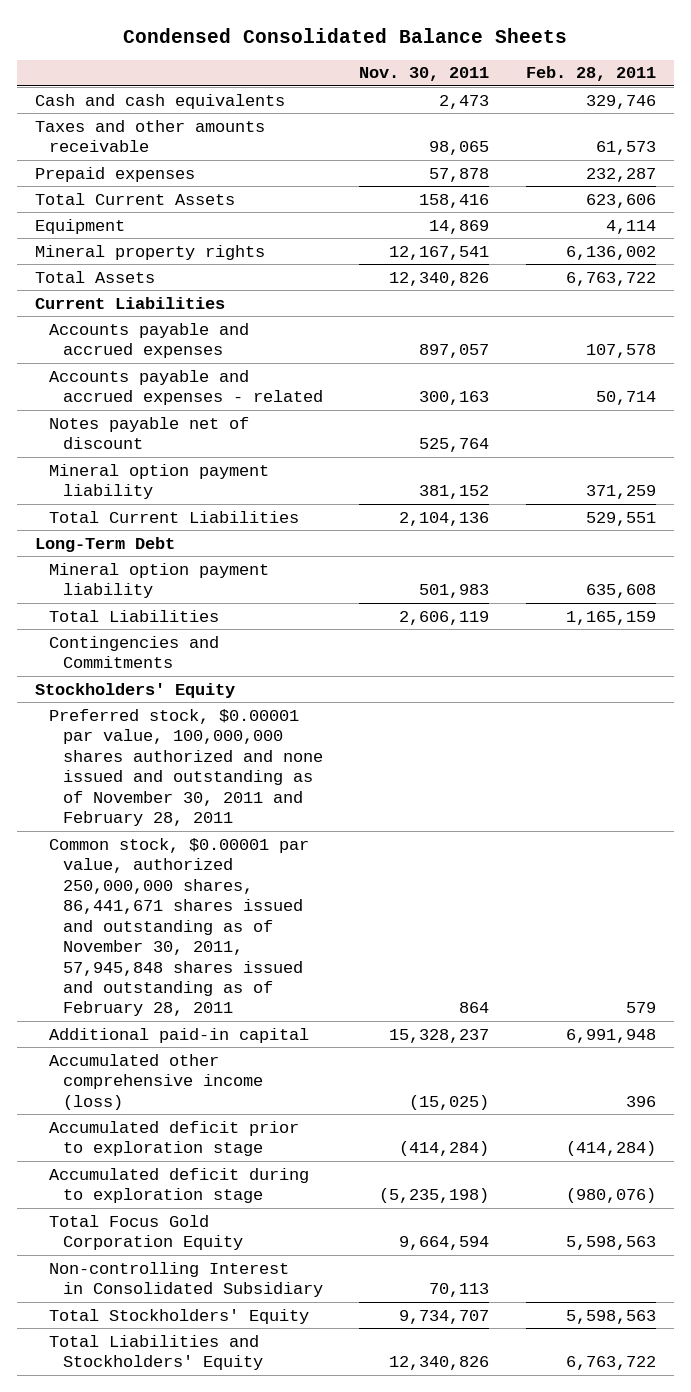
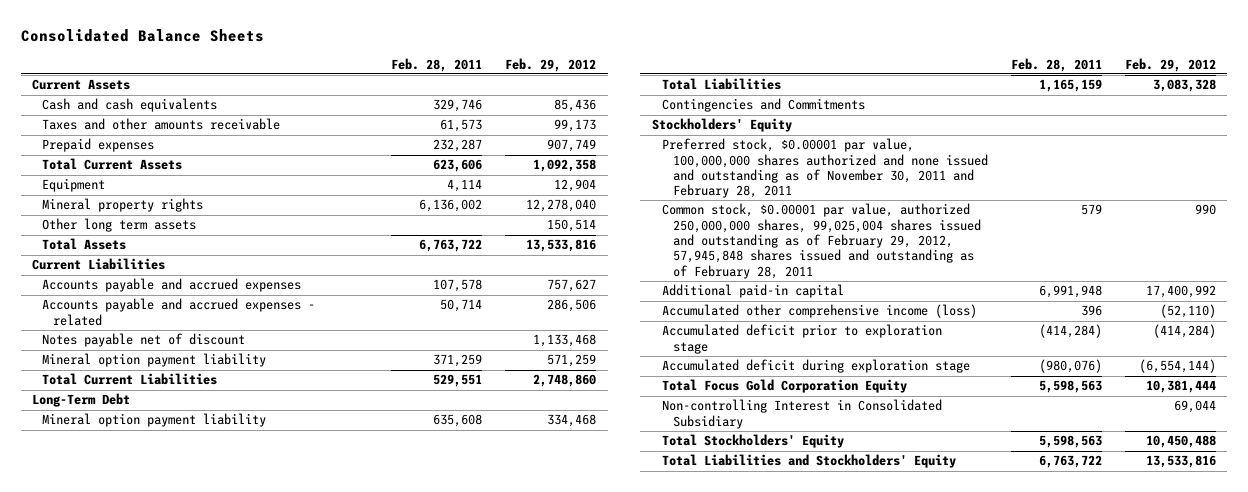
[123,27,568,43] Condensed Consolidated Balance Sheets -> [20,29,264,43] Consolidated Balance Sheets
[359,67,490,82] Nov. 30, 2011 -> none
none -> [504,57,596,72] Feb. 29, 2012
none -> [32,79,131,91] Current Assets
none -> [42,218,197,233] Other long term assets
[48,837,309,1017] Common stock, $0.00001 par value, authorized 250,000,000 shares, 86,441,671 shares issued and outstanding as of November 30, 2011, 57,945,848 shares issued and outstanding as of February 28, 2011 -> [662,203,981,279] Common stock, $0.00001 par value, authorized 250,000,000 shares, 99,025,004 shares issued and outstanding as of February 29, 2012, 57,945,848 shares issued and outstanding as of February 28, 2011
[48,1167,309,1204] Accumulated deficit during to exploration stage -> [662,359,971,374] Accumulated deficit during exploration stage

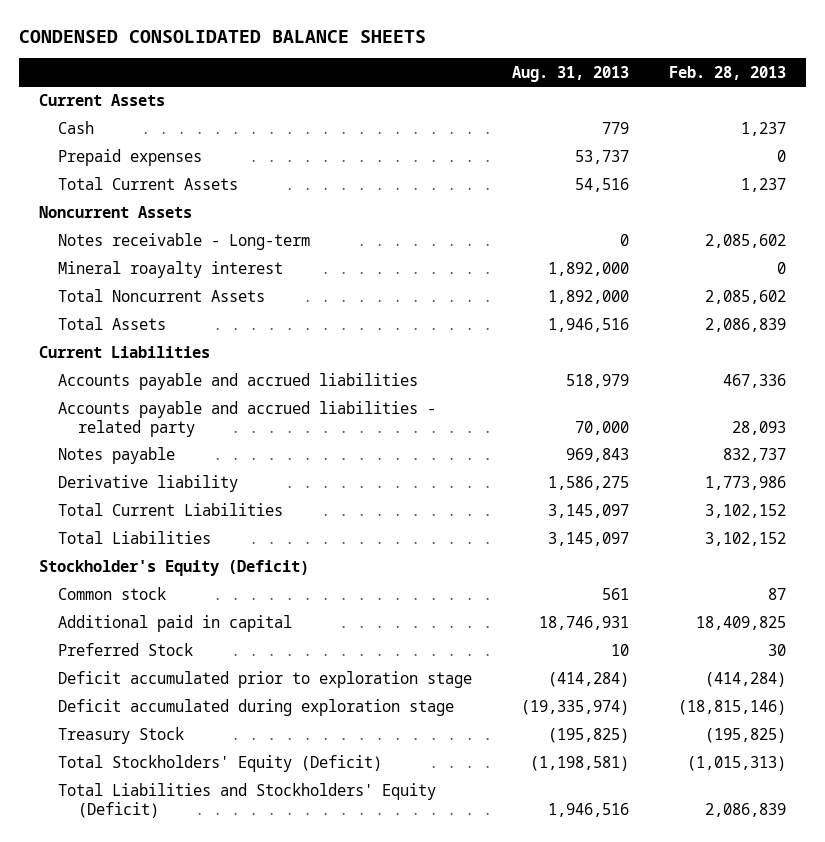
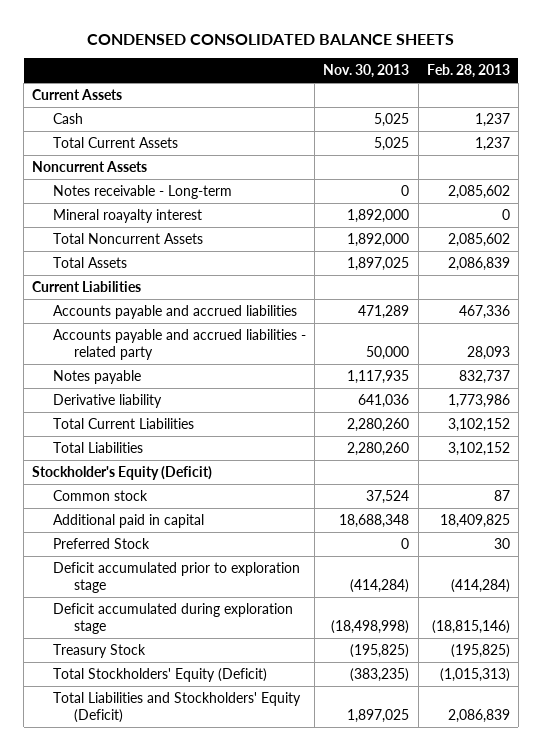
[512,65,630,82] Aug. 31, 2013 -> none
none -> [323,64,410,79] Nov. 30, 2013
[58,149,203,167] Prepaid expenses -> none

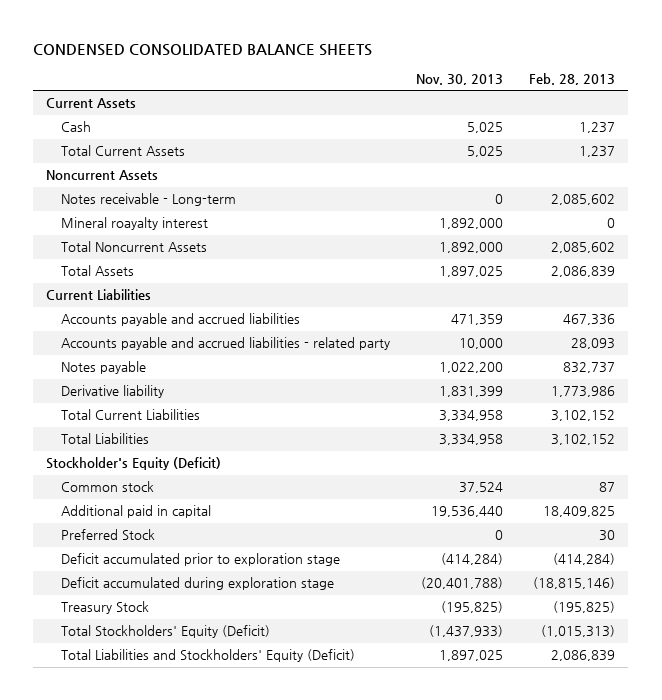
[358,304,410,319] 471,289 -> [451,314,504,326] 471,359
[366,345,410,360] 50,000 -> [459,338,504,350] 10,000
[347,369,410,384] 1,117,935 -> [439,362,504,374] 1,022,200
[358,393,410,408] 641,036 -> [439,386,504,398] 1,831,399
[347,417,410,432] 2,280,260 -> [439,410,504,422] 3,334,958
[347,441,410,456] 2,280,260 -> [439,434,504,446] 3,334,958
[339,513,410,528] 18,688,348 -> [431,506,504,518] 19,536,440
[331,619,410,634] (18,498,998) -> [421,577,504,590] (20,401,788)
[350,667,410,682] (383,235) -> [429,625,504,638] (1,437,933)

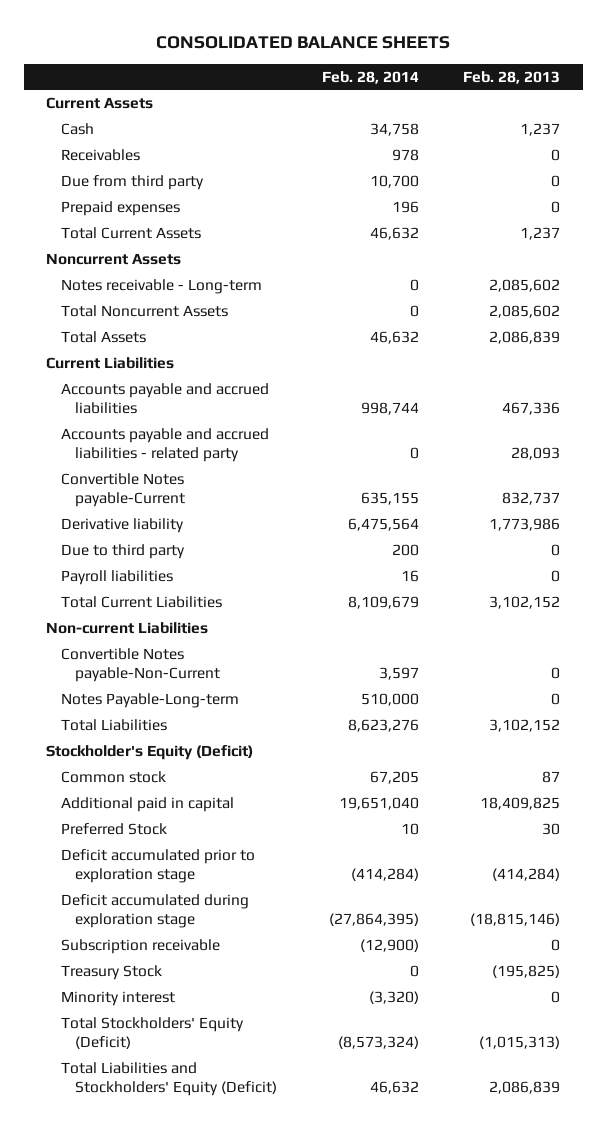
[33,43,373,56] CONDENSED CONSOLIDATED BALANCE SHEETS -> [156,36,451,50] CONSOLIDATED BALANCE SHEETS
[416,73,504,85] Nov. 30, 2013 -> none
none -> [321,70,419,84] Feb. 28, 2014
none -> [60,148,140,161] Receivables
none -> [60,174,204,190] Due from third party
none -> [60,200,180,216] Prepaid expenses
[61,217,209,231] Mineral roayalty interest -> none
[61,361,147,375] Notes payable -> [60,472,185,508] Convertible Notes payable-Current
none -> [60,543,185,559] Due to third party
none -> [60,569,173,585] Payroll liabilities
none -> [46,621,209,634] Non-current Liabilities
none -> [60,647,220,683] Convertible Notes payable-Non-Current
none -> [60,692,239,708] Notes Payable-Long-term
none -> [60,938,220,954] Subscription receivable
none -> [60,990,175,1006] Minority interest

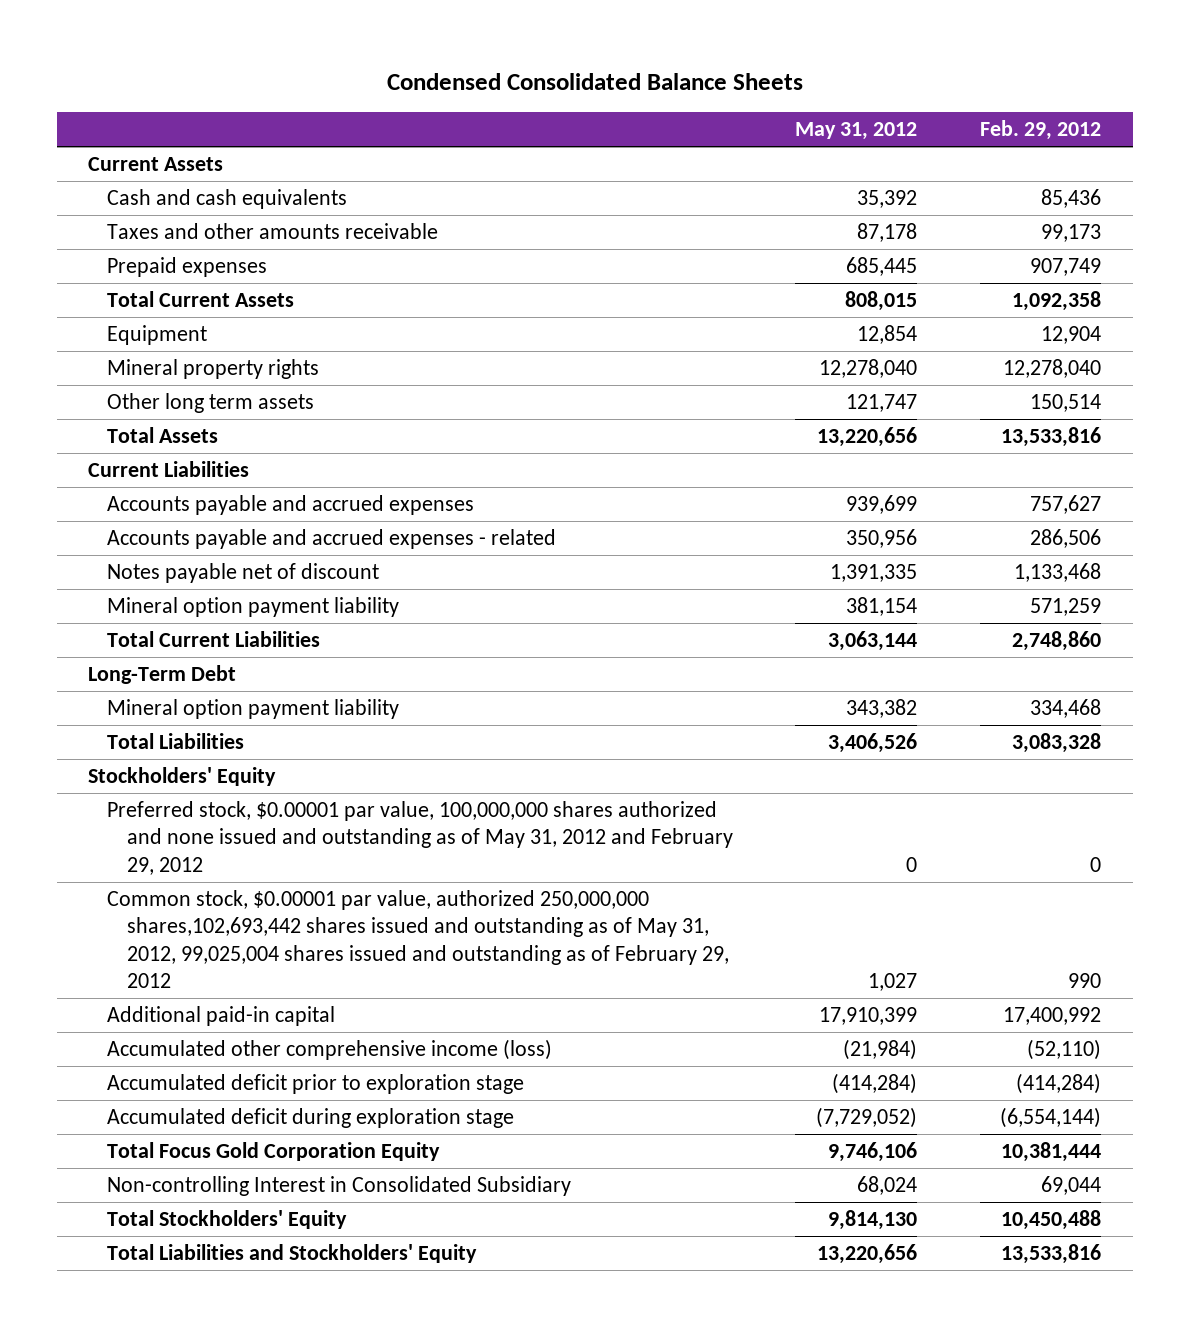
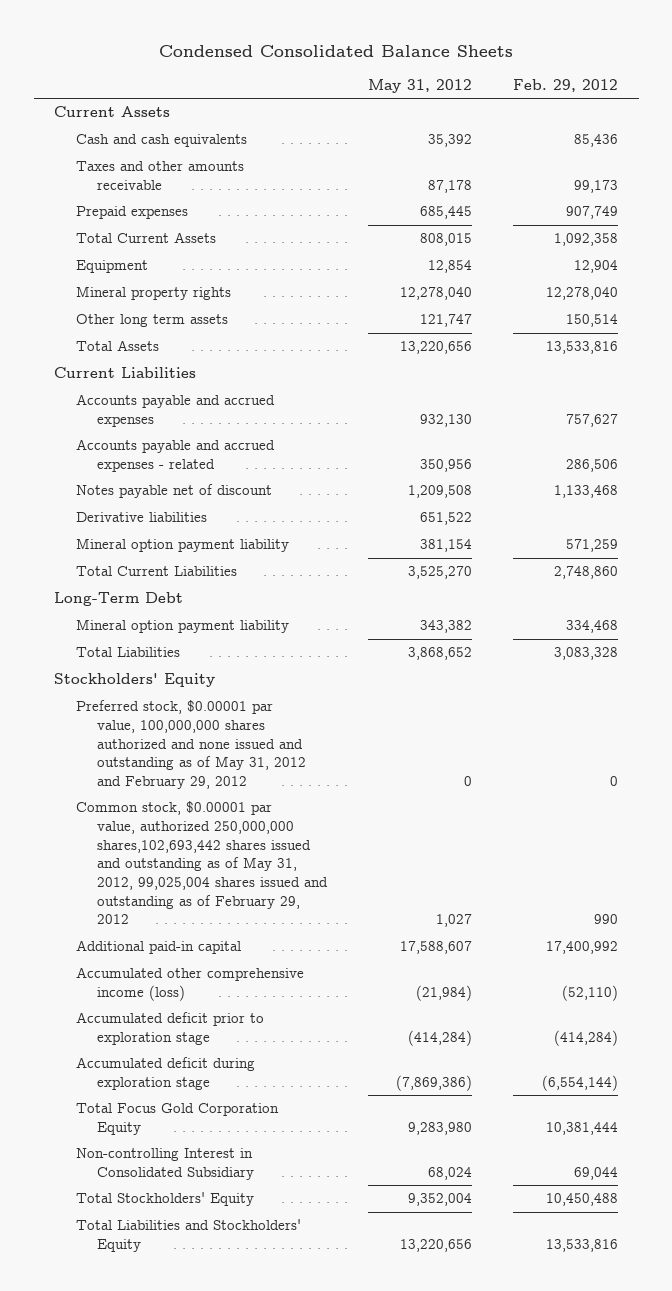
[846,495,918,515] 939,699 -> [420,414,473,428] 932,130
[830,564,918,583] 1,391,335 -> [408,485,473,499] 1,209,508
none -> [75,512,207,523] Derivative liabilities
[828,631,918,652] 3,063,144 -> [408,566,473,580] 3,525,270
[828,733,918,754] 3,406,526 -> [408,647,473,661] 3,868,652
[819,1007,918,1026] 17,910,399 -> [400,941,473,955] 17,588,607
[816,1107,918,1129] (7,729,052) -> [396,1075,473,1092] (7,869,386)
[828,1142,918,1163] 9,746,106 -> [408,1122,473,1136] 9,283,980
[828,1210,918,1231] 9,814,130 -> [408,1193,473,1207] 9,352,004

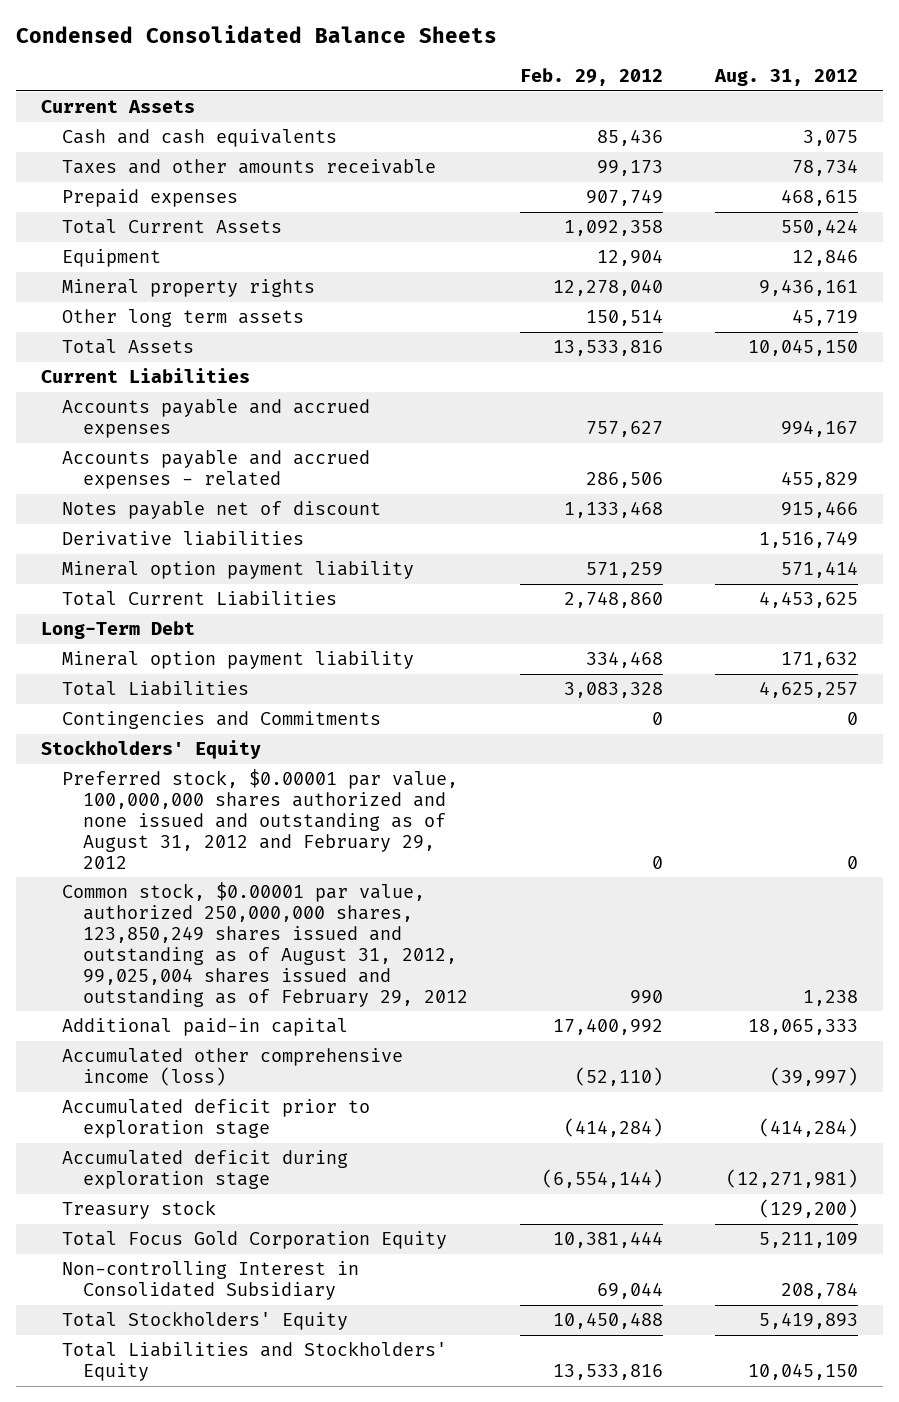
[368,79,473,94] May 31, 2012 -> none
none -> [713,69,858,87] Aug. 31, 2012
none -> [62,711,382,730] Contingencies and Commitments
[75,700,307,790] Preferred stock, $0.00001 par value, 100,000,000 shares authorized and none issued and outstanding as of May 31, 2012 and February 29, 2012 -> [62,769,459,869] Preferred stock, $0.00001 par value, 100,000,000 shares authorized and none issued and outstanding as of August 31, 2012 and February 29, 2012
[75,801,329,925] Common stock, $0.00001 par value, authorized 250,000,000 shares,102,693,442 shares issued and outstanding as of May 31, 2012, 99,025,004 shares issued and outstanding as of February 29, 2012 -> [62,882,469,1007] Common stock, $0.00001 par value, authorized 250,000,000 shares, 123,850,249 shares issued and outstanding as of August 31, 2012, 99,025,004 shares issued and outstanding as of February 29, 2012
none -> [62,1200,217,1220] Treasury stock

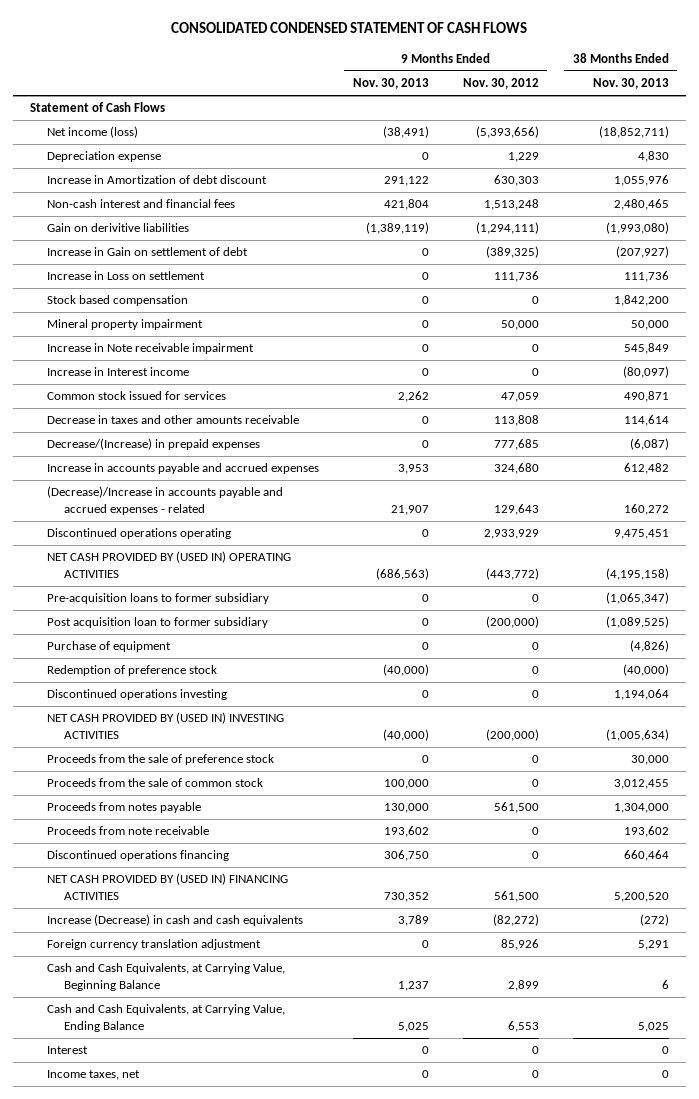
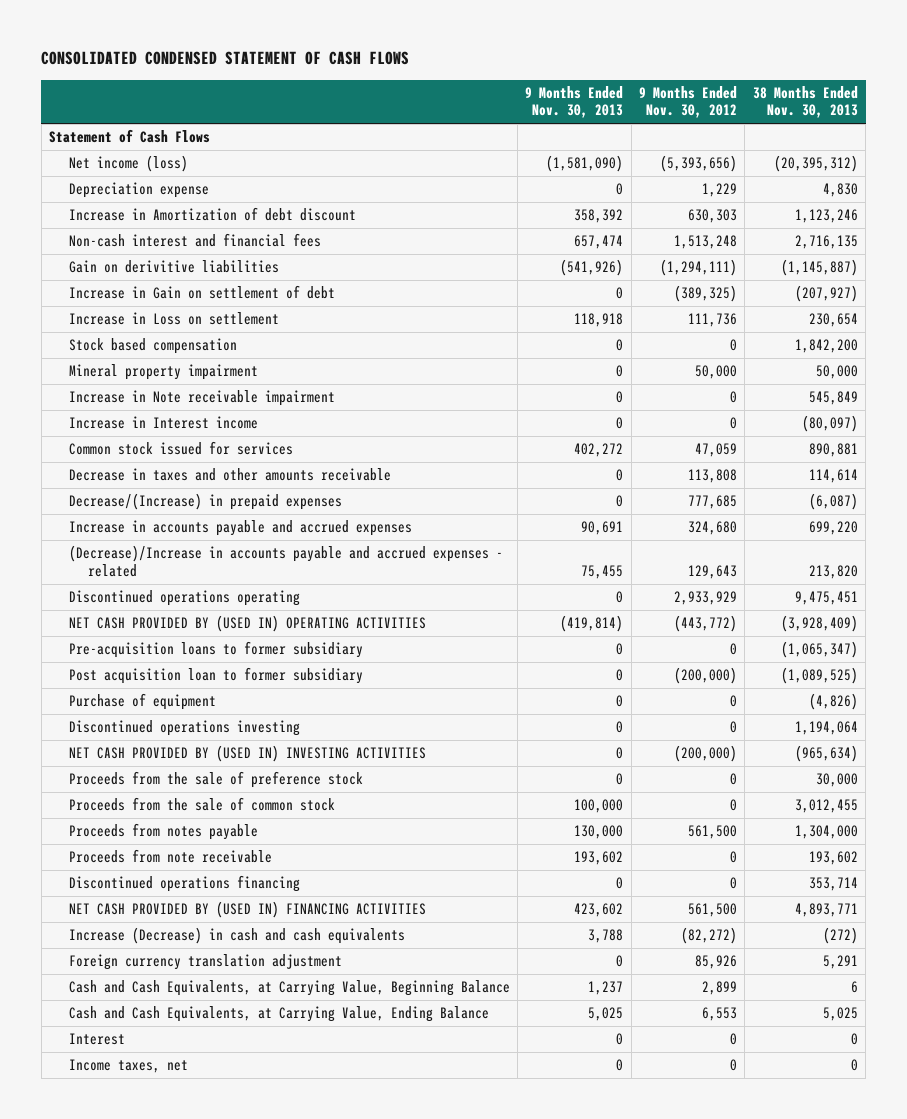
[382,126,429,139] (38,491) -> [546,155,624,173] (1,581,090)
[598,126,669,139] (18,852,711) -> [773,155,858,173] (20,395,312)
[383,176,429,187] 291,122 -> [574,209,624,224] 358,392
[613,175,669,187] 1,055,976 -> [794,209,858,224] 1,123,246
[383,199,429,211] 421,804 -> [574,235,624,250] 657,474
[613,199,669,211] 2,480,465 -> [794,235,858,250] 2,716,135
[365,222,429,235] (1,389,119) -> [560,259,624,277] (541,926)
[605,222,669,235] (1,993,080) -> [780,259,858,277] (1,145,887)
[421,272,429,281] 0 -> [574,313,624,328] 118,918
[623,271,669,283] 111,736 -> [808,313,858,328] 230,654
[397,391,429,403] 2,262 -> [574,443,624,458] 402,272
[623,391,669,403] 490,871 -> [808,443,858,458] 890,881
[397,464,429,475] 3,953 -> [581,521,624,536] 90,691
[623,463,669,475] 612,482 -> [808,521,858,536] 699,220
[390,504,429,515] 21,907 -> [581,564,624,579] 75,455
[623,503,669,515] 160,272 -> [808,564,858,579] 213,820
[375,567,429,580] (686,563) -> [560,615,624,633] (419,814)
[605,567,669,580] (4,195,158) -> [780,615,858,633] (3,928,409)
[46,665,217,677] Redemption of preference stock -> none
[382,728,429,741] (40,000) -> [616,747,624,760] 0
[605,728,669,741] (1,005,634) -> [794,745,858,763] (965,634)
[383,850,429,862] 306,750 -> [616,877,624,890] 0
[623,850,669,862] 660,464 -> [808,877,858,892] 353,714
[383,891,429,902] 730,352 -> [574,903,624,918] 423,602
[613,891,669,902] 5,200,520 -> [794,903,858,918] 4,893,771
[397,915,429,927] 3,789 -> [588,929,624,944] 3,788

